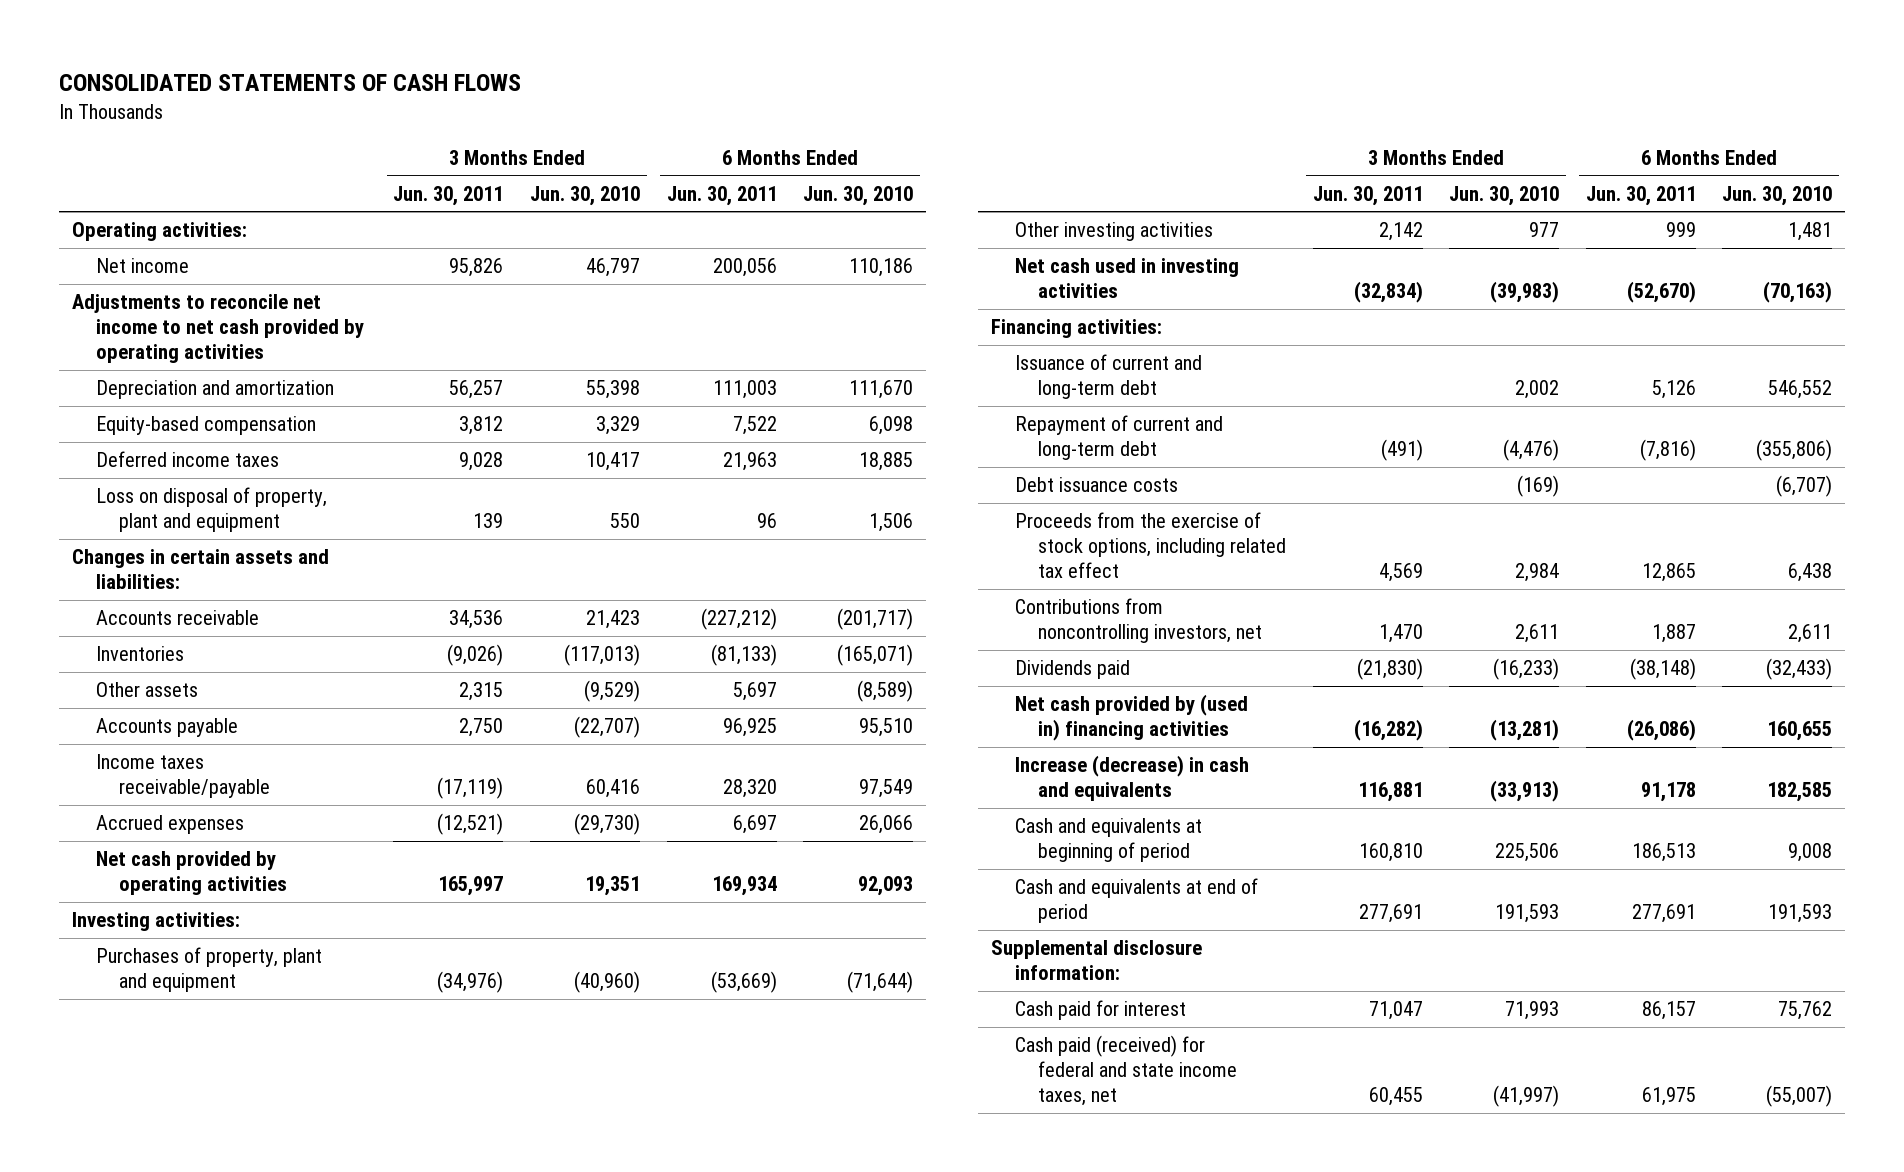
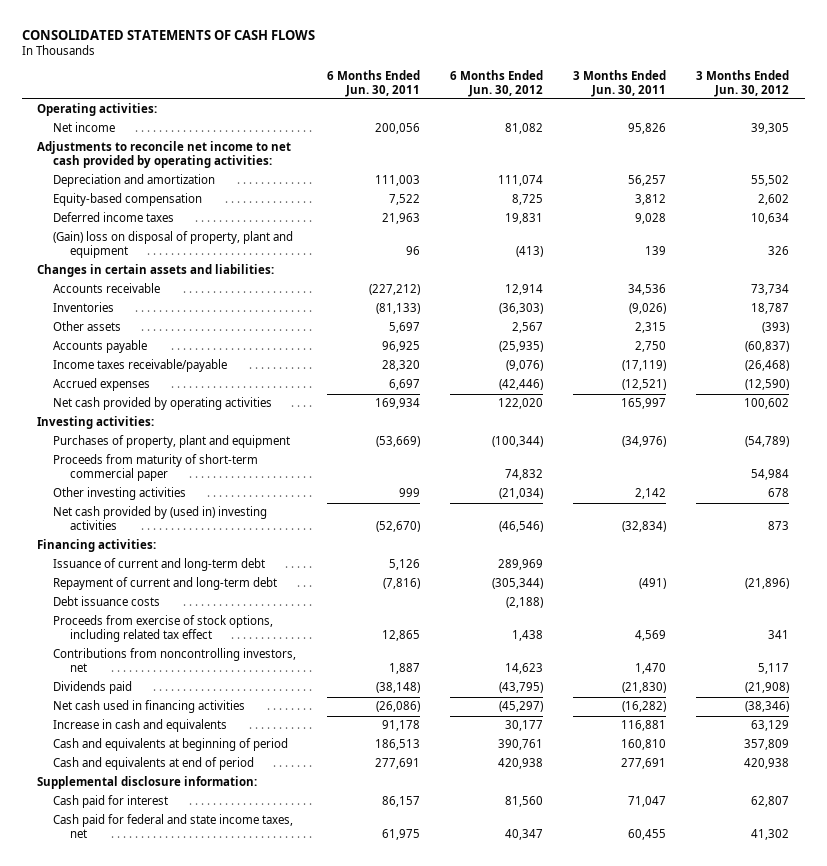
[529,185,640,206] Jun. 30, 2010 -> none
[803,185,914,206] Jun. 30, 2010 -> none
none -> [449,69,543,97] 6 Months Ended Jun. 30, 2012
none -> [696,69,790,97] 3 Months Ended Jun. 30, 2012
[72,294,364,364] Adjustments to reconcile net income to net cash provided by operating activities -> [37,141,292,169] Adjustments to reconcile net income to net cash provided by operating activities:
[95,487,327,533] Loss on disposal of property, plant and equipment -> [53,231,294,259] (Gain) loss on disposal of property, plant and equipment
none -> [53,454,259,482] Proceeds from maturity of short-term commercial paper
[1014,258,1239,299] Net cash used in investing activities -> [53,506,268,531] Net cash provided by (used in) investing activities
[1014,512,1287,579] Proceeds from the exercise of stock options, including related tax effect -> [53,615,274,643] Proceeds from exercise of stock options, including related tax effect
[1014,694,1248,742] Net cash provided by (used in) financing activities -> [53,700,246,714] Net cash used in financing activities
[1014,755,1249,802] Increase (decrease) in cash and equivalents -> [53,719,228,733] Increase in cash and equivalents
[1014,1035,1238,1107] Cash paid (received) for federal and state income taxes, net -> [53,814,294,839] Cash paid for federal and state income taxes, net

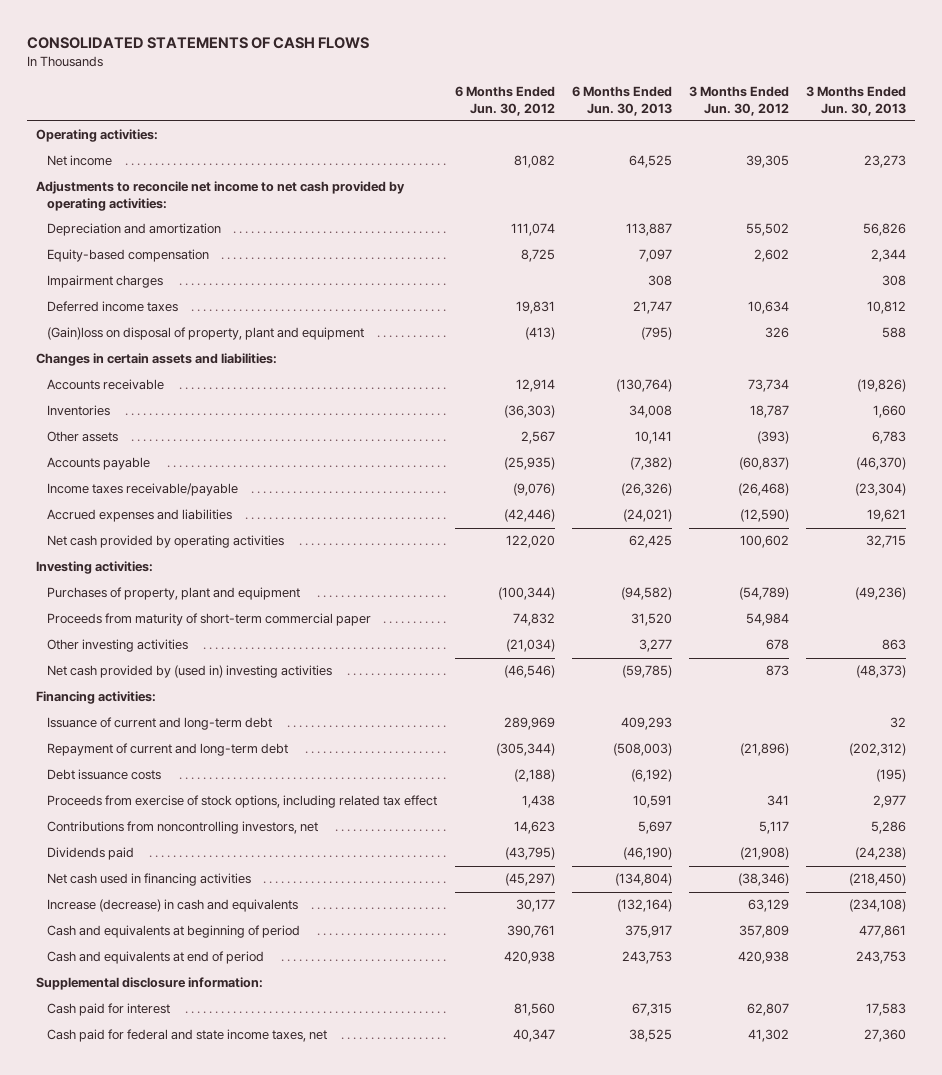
[326,69,420,97] 6 Months Ended Jun. 30, 2011 -> none
[573,69,667,97] 3 Months Ended Jun. 30, 2011 -> none
none -> [571,86,672,116] 6 Months Ended Jun. 30, 2013
none -> [806,86,907,116] 3 Months Ended Jun. 30, 2013
none -> [47,275,164,289] Impairment charges
[53,231,294,259] (Gain) loss on disposal of property, plant and equipment -> [47,327,365,341] (Gain)loss on disposal of property, plant and equipment
[53,378,151,392] Accrued expenses -> [47,509,233,523] Accrued expenses and liabilities
[53,719,228,733] Increase in cash and equivalents -> [47,899,299,913] Increase (decrease) in cash and equivalents

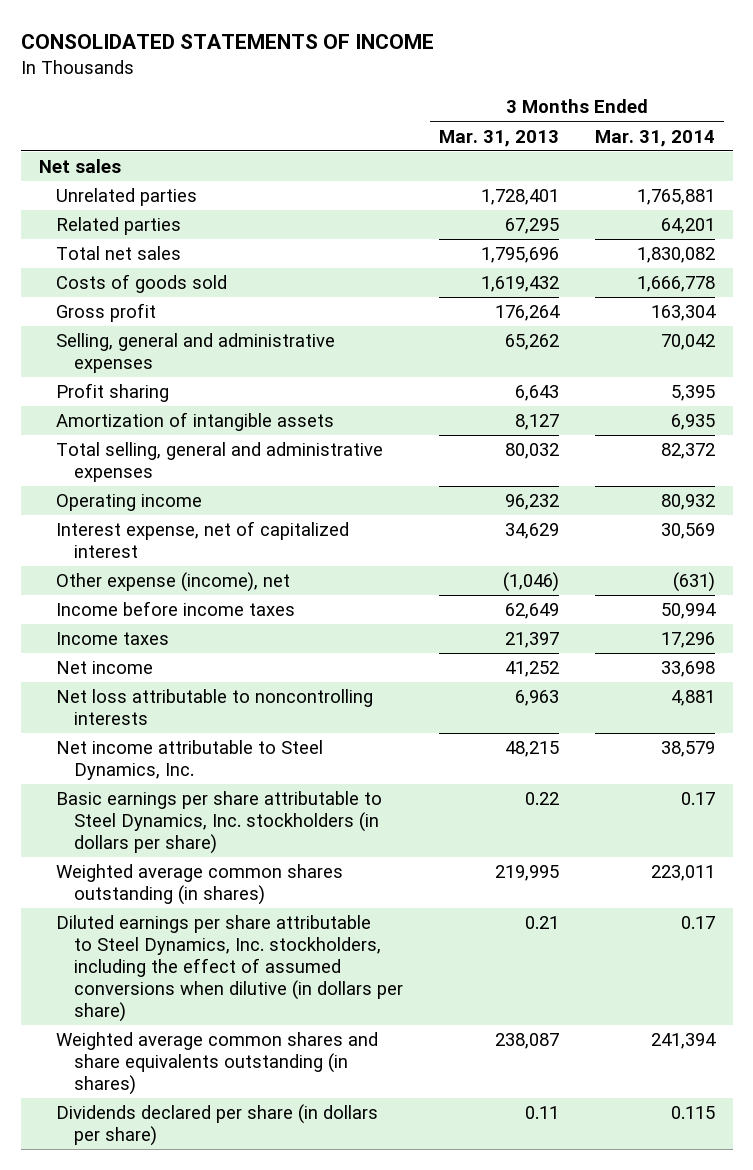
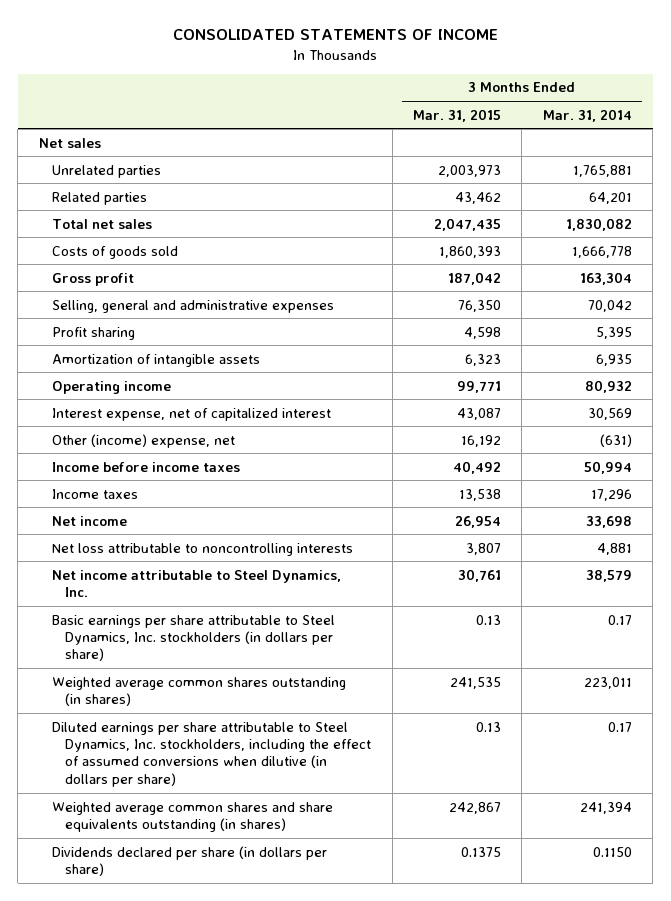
[438,129,559,147] Mar. 31, 2013 -> none
none -> [412,108,501,122] Mar. 31, 2015
[56,442,384,483] Total selling, general and administrative expenses -> none
[56,572,291,593] Other expense (income), net -> [52,433,236,448] Other (income) expense, net
[670,1106,715,1120] 0.115 -> [592,846,632,857] 0.1150

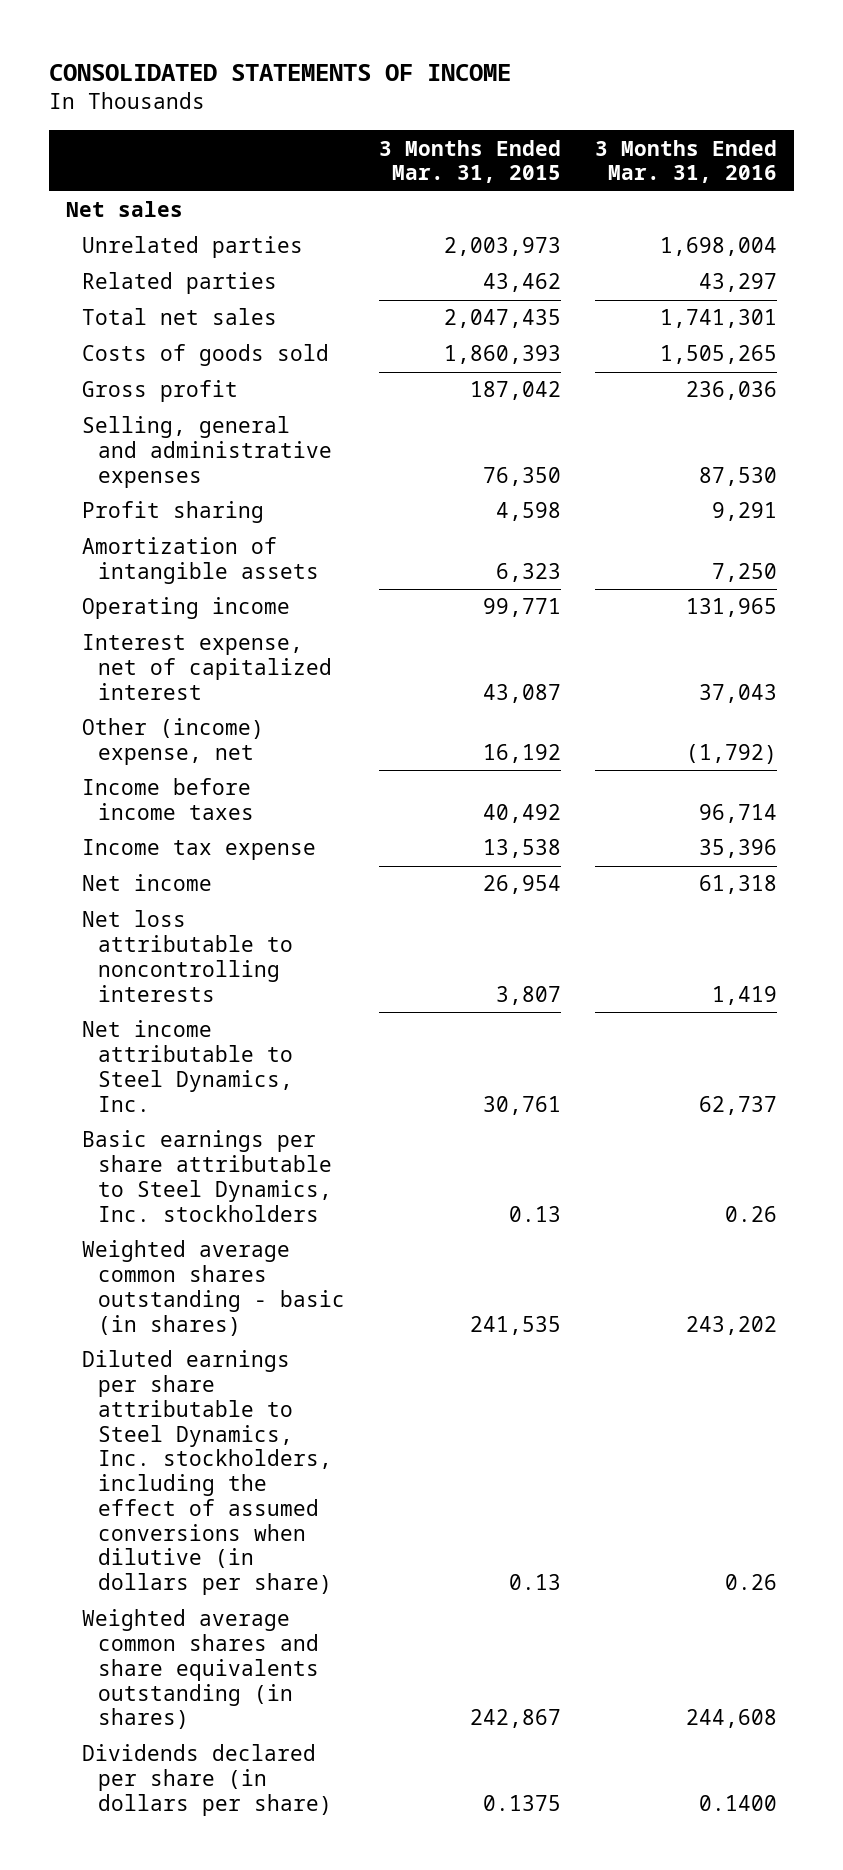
[542,108,632,122] Mar. 31, 2014 -> none
none -> [594,139,777,184] 3 Months Ended Mar. 31, 2016
[52,488,139,499] Income taxes -> [82,839,317,861] Income tax expense
[52,614,336,662] Basic earnings per share attributable to Steel Dynamics, Inc. stockholders (in dollars per share) -> [82,1130,333,1222] Basic earnings per share attributable to Steel Dynamics, Inc. stockholders
[52,676,347,707] Weighted average common shares outstanding (in shares) -> [82,1240,346,1336] Weighted average common shares outstanding - basic (in shares)

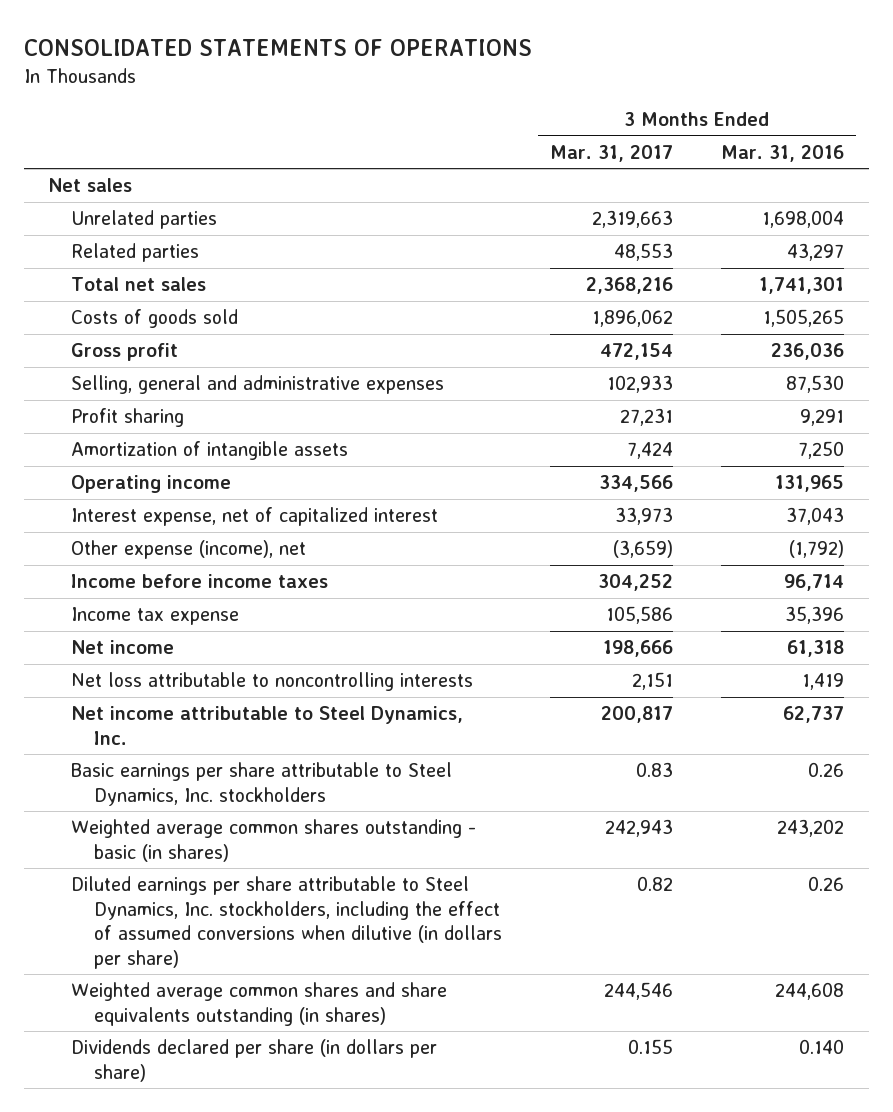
[49,64,512,82] CONSOLIDATED STATEMENTS OF INCOME -> [24,38,533,56] CONSOLIDATED STATEMENTS OF OPERATIONS
[378,139,561,184] 3 Months Ended Mar. 31, 2015 -> none
none -> [549,144,673,162] Mar. 31, 2017
[82,718,265,766] Other (income) expense, net -> [71,540,307,560] Other expense (income), net
[698,1794,777,1811] 0.1400 -> [799,1039,845,1055] 0.140

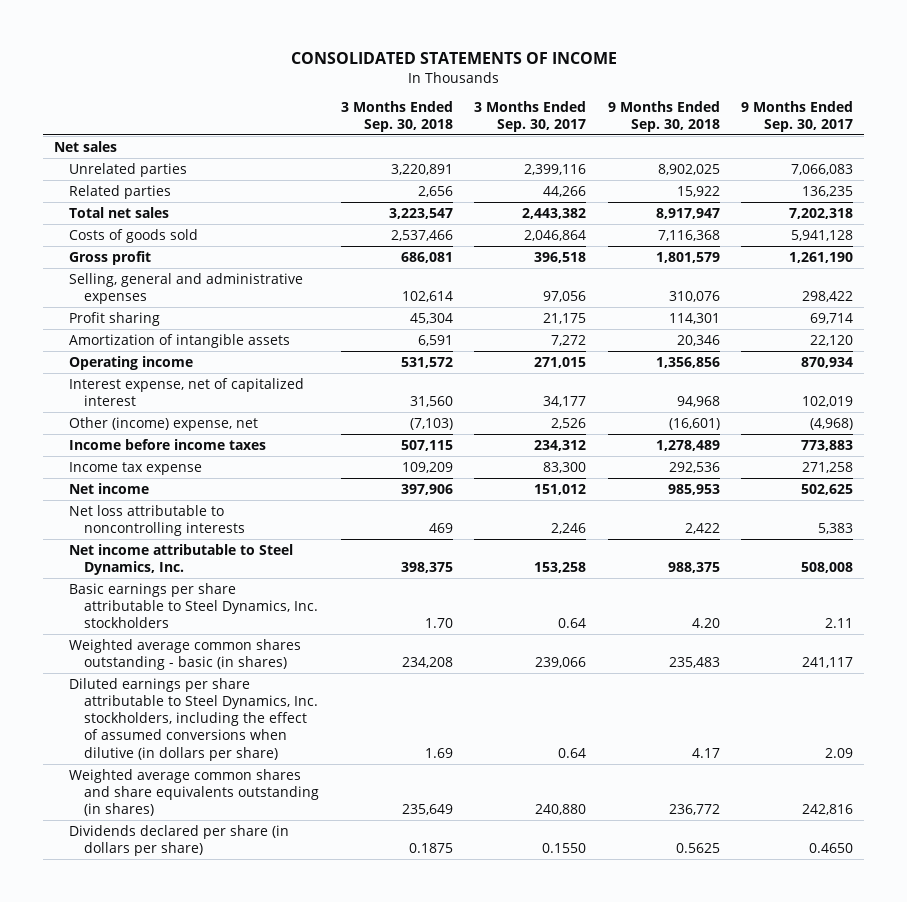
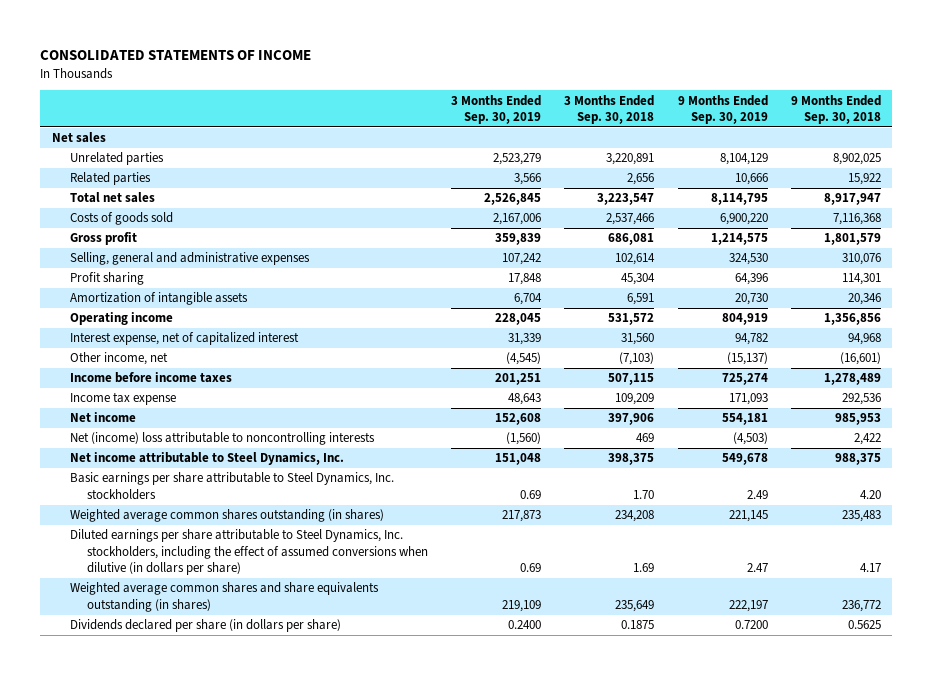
[474,100,587,132] 3 Months Ended Sep. 30, 2017 -> none
[741,100,854,132] 9 Months Ended Sep. 30, 2017 -> none
none -> [451,94,542,125] 3 Months Ended Sep. 30, 2019
none -> [677,94,768,125] 9 Months Ended Sep. 30, 2019
[69,416,259,431] Other (income) expense, net -> [69,352,168,366] Other income, net
[69,504,246,536] Net loss attributable to noncontrolling interests -> [69,432,375,446] Net (income) loss attributable to noncontrolling interests
[69,638,302,670] Weighted average common shares outstanding - basic (in shares) -> [69,509,384,523] Weighted average common shares outstanding (in shares)

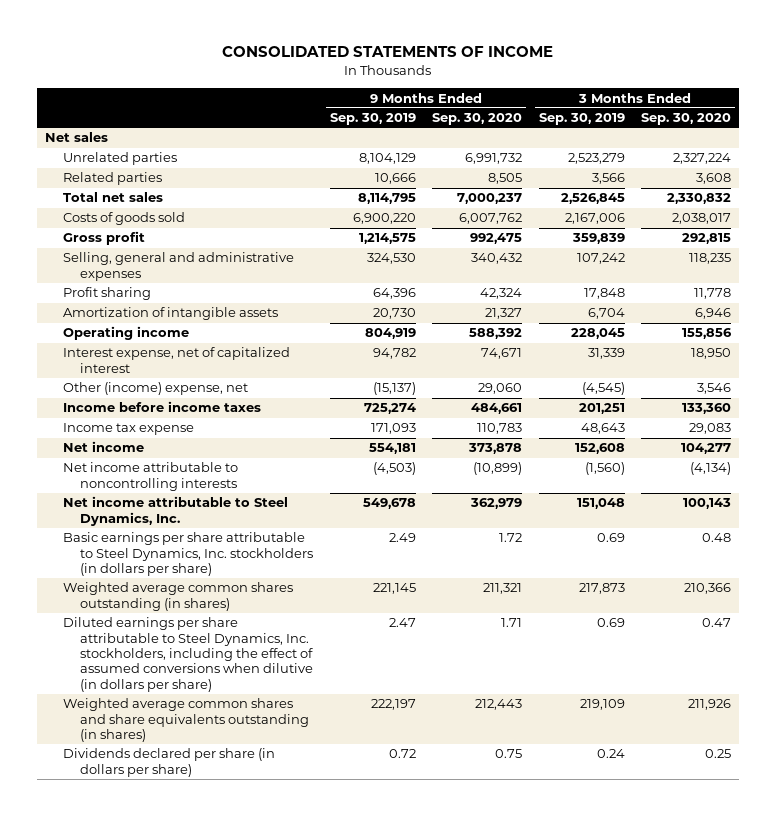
[564,94,655,125] 3 Months Ended Sep. 30, 2018 -> none
[790,94,881,125] 9 Months Ended Sep. 30, 2018 -> none
none -> [432,113,523,126] Sep. 30, 2020
none -> [641,113,732,126] Sep. 30, 2020
[69,352,168,366] Other income, net -> [62,382,248,396] Other (income) expense, net
[69,432,375,446] Net (income) loss attributable to noncontrolling interests -> [62,462,238,491] Net income attributable to noncontrolling interests
[69,472,394,500] Basic earnings per share attributable to Steel Dynamics, Inc. stockholders -> [62,532,314,577] Basic earnings per share attributable to Steel Dynamics, Inc. stockholders (in dollars per share)
[508,620,542,630] 0.2400 -> [596,749,625,759] 0.24
[734,620,768,630] 0.7200 -> [388,749,416,759] 0.72

